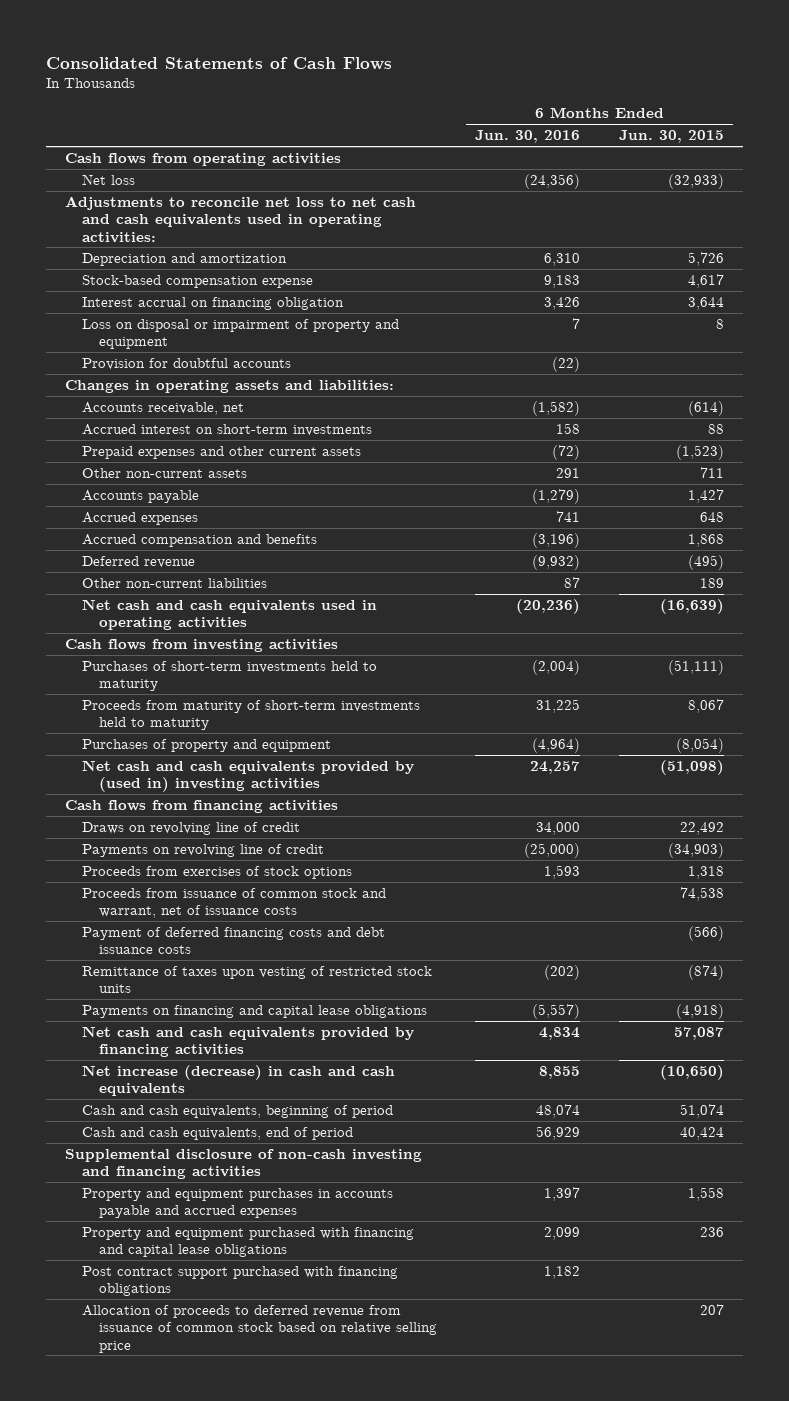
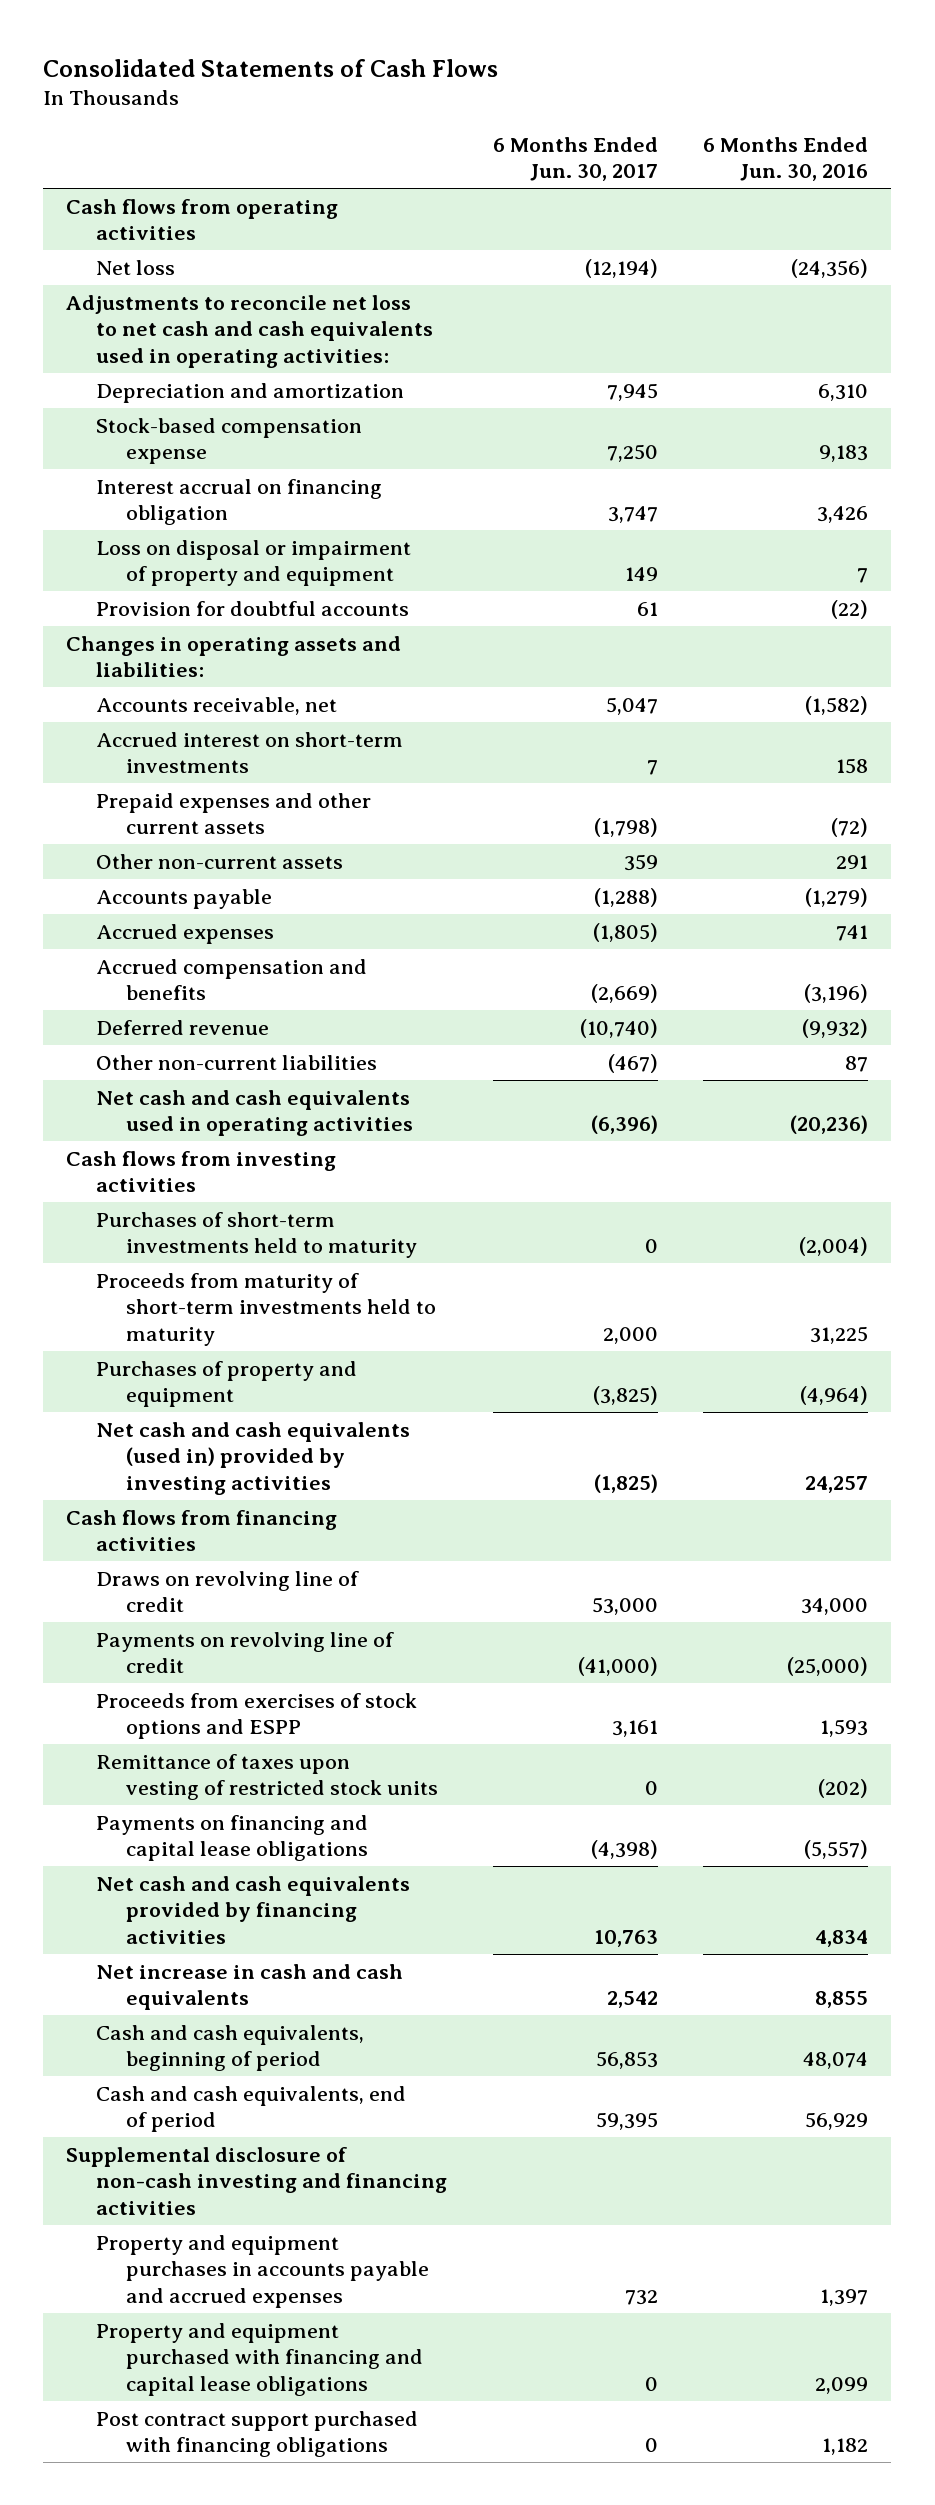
[618,130,724,144] Jun. 30, 2015 -> none
none -> [492,136,658,182] 6 Months Ended Jun. 30, 2017
[81,759,414,793] Net cash and cash equivalents provided by (used in) investing activities -> [95,1421,410,1495] Net cash and cash equivalents (used in) provided by investing activities
[81,887,386,919] Proceeds from issuance of common stock and warrant, net of issuance costs -> none
[81,926,385,955] Payment of deferred financing costs and debt issuance costs -> none
[81,865,352,879] Proceeds from exercises of stock options -> [95,1692,417,1740] Proceeds from exercises of stock options and ESPP
[81,1064,395,1097] Net increase (decrease) in cash and cash equivalents -> [95,1963,403,2011] Net increase in cash and cash equivalents
[81,1304,437,1353] Allocation of proceeds to deferred revenue from issuance of common stock based on relative selling price -> none

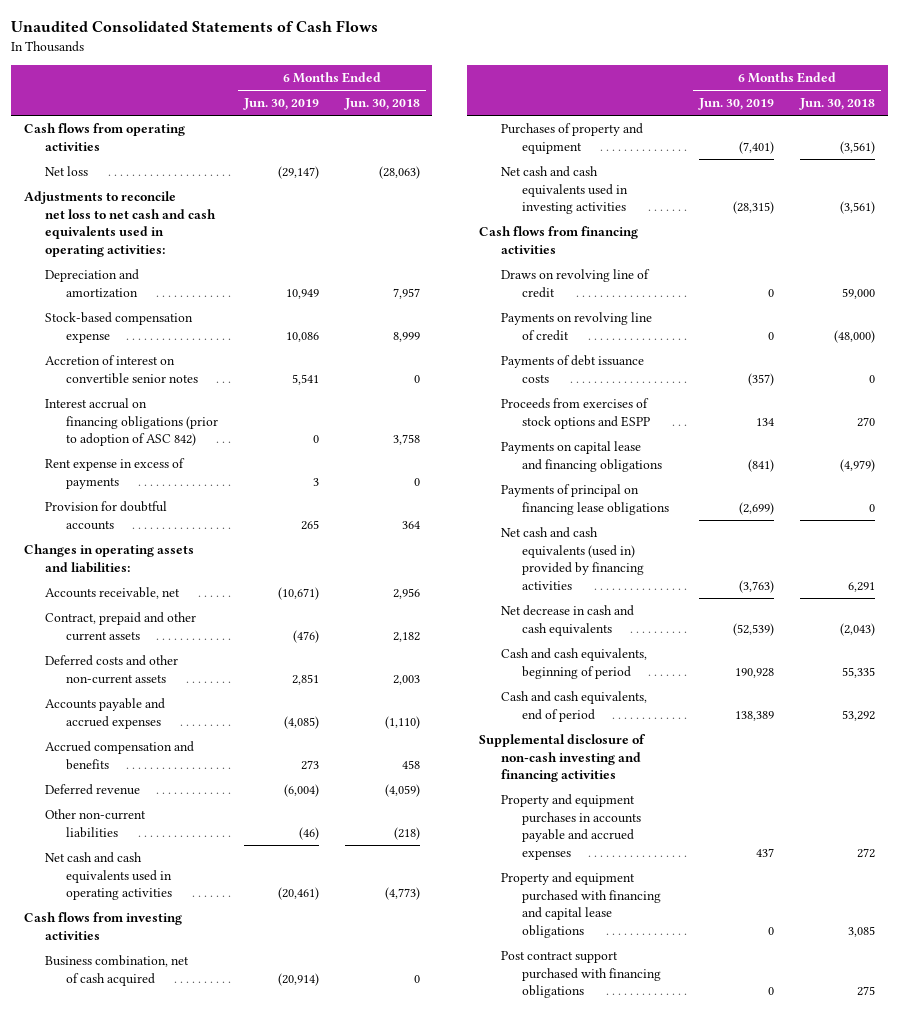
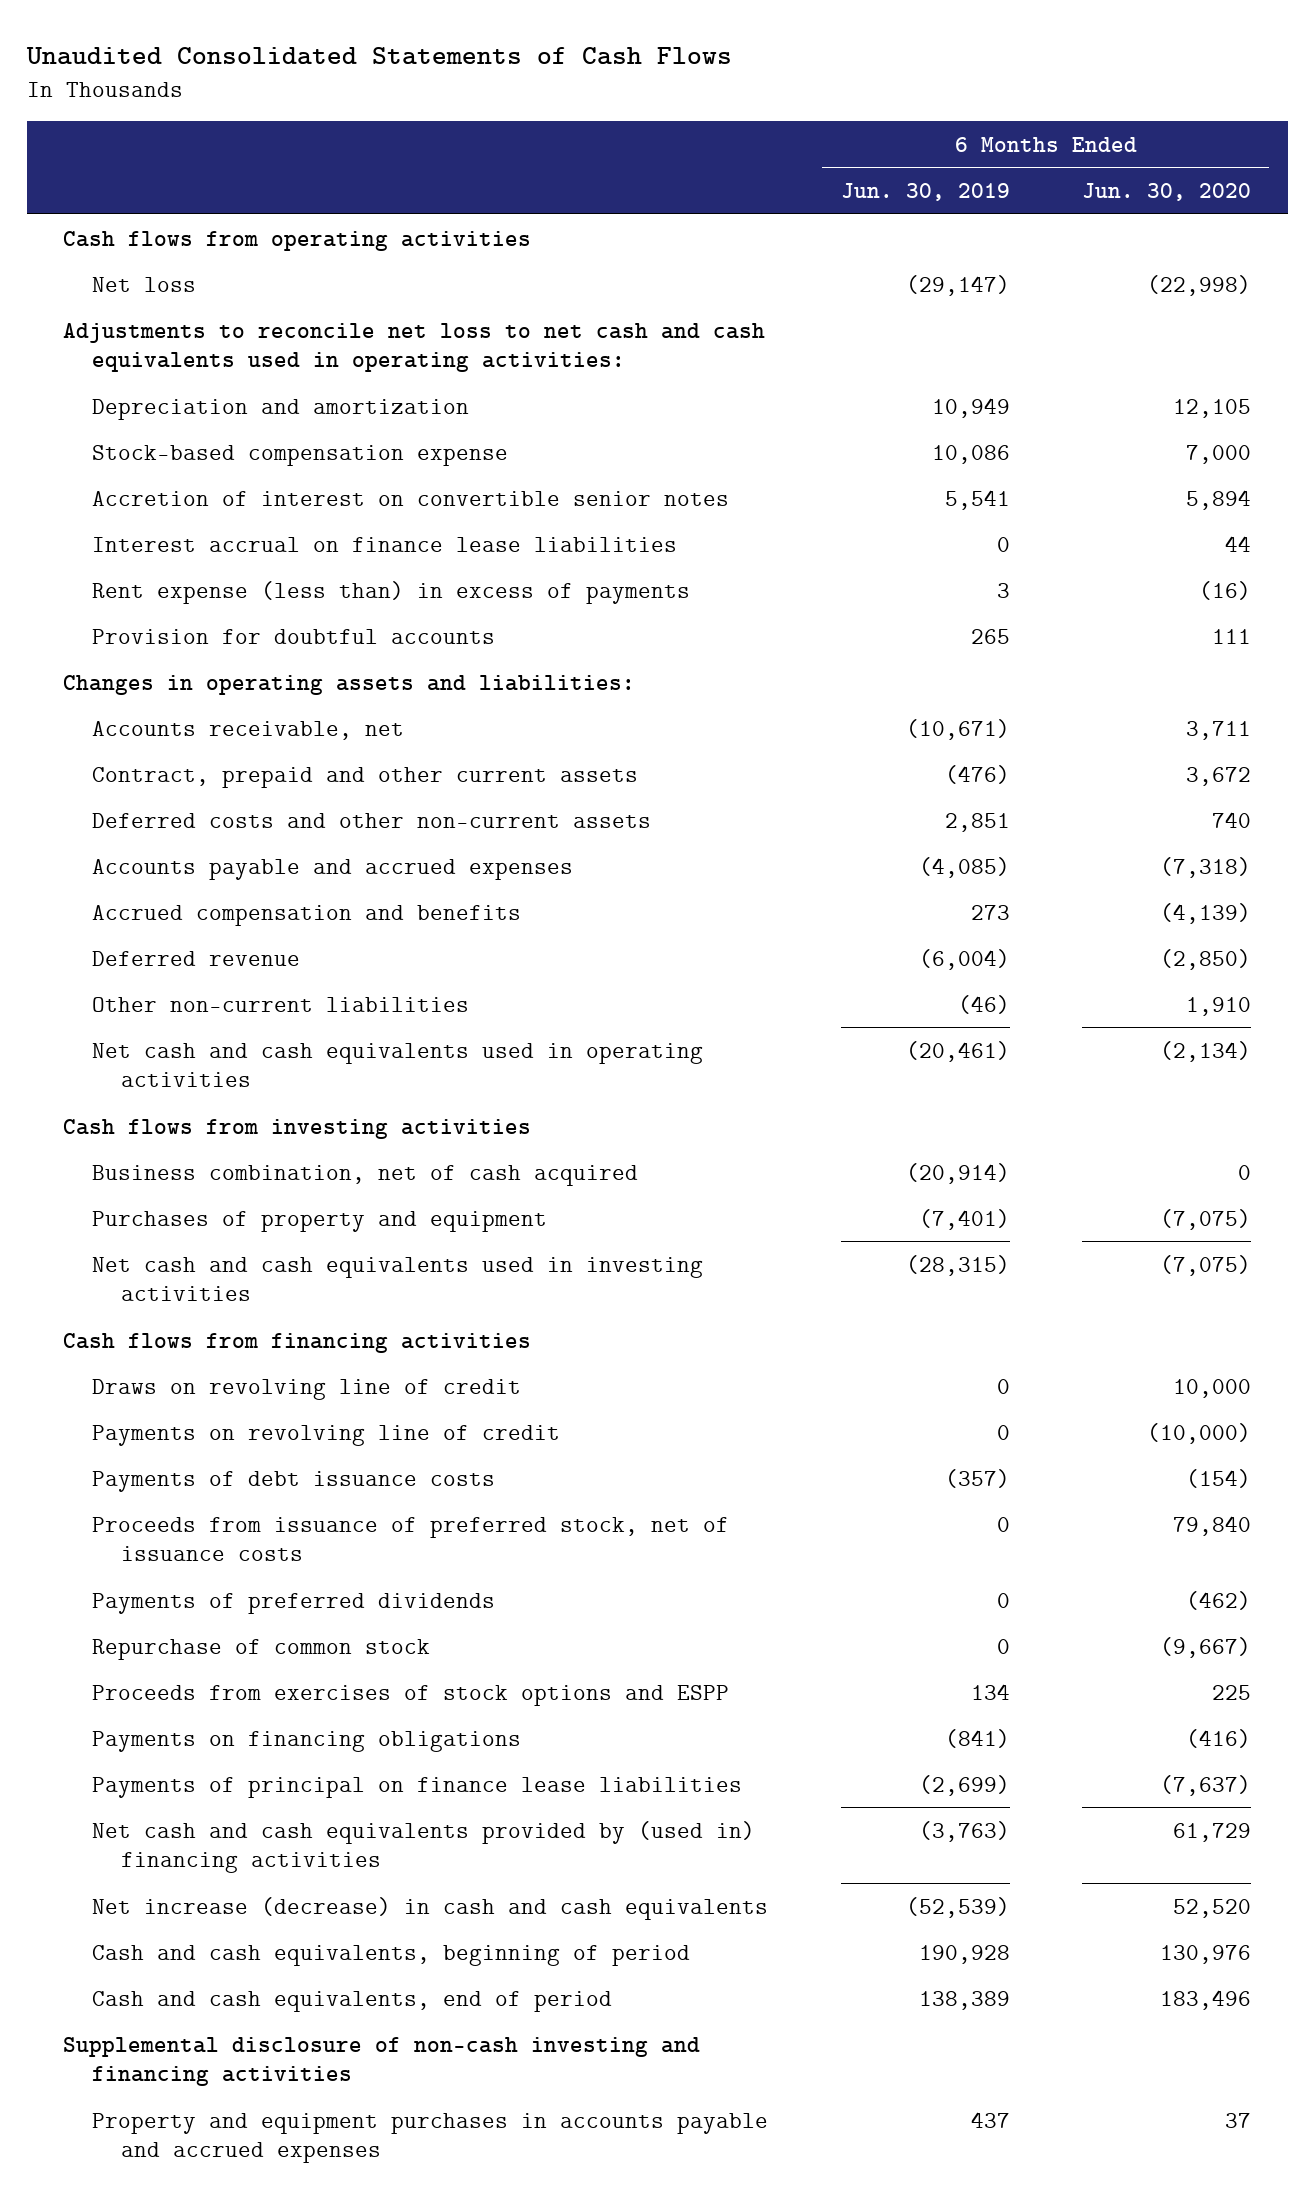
[343,98,420,111] Jun. 30, 2018 -> none
none -> [1082,182,1252,201] Jun. 30, 2020
[45,398,219,447] Interest accrual on financing obligations (prior to adoption of ASC 842) -> none
none -> [91,536,677,552] Interest accrual on finance lease liabilities
[45,458,186,489] Rent expense in excess of payments -> [91,580,690,604] Rent expense (less than) in excess of payments
none -> [91,1516,729,1562] Proceeds from issuance of preferred stock, net of issuance costs
none -> [91,1592,495,1614] Payments of preferred dividends
none -> [91,1638,430,1660] Repurchase of common stock
[500,441,662,472] Payments on capital lease and financing obligations -> [91,1730,521,1752] Payments on financing obligations
[500,484,669,515] Payments of principal on financing lease obligations -> [91,1776,742,1798] Payments of principal on finance lease liabilities
[500,527,644,590] Net cash and cash equivalents (used in) provided by financing activities -> [91,1820,755,1874] Net cash and cash equivalents provided by (used in) financing activities
[500,605,634,636] Net decrease in cash and cash equivalents -> [91,1896,768,1920] Net increase (decrease) in cash and cash equivalents
[500,872,661,938] Property and equipment purchased with financing and capital lease obligations -> none
[500,951,661,999] Post contract support purchased with financing obligations -> none

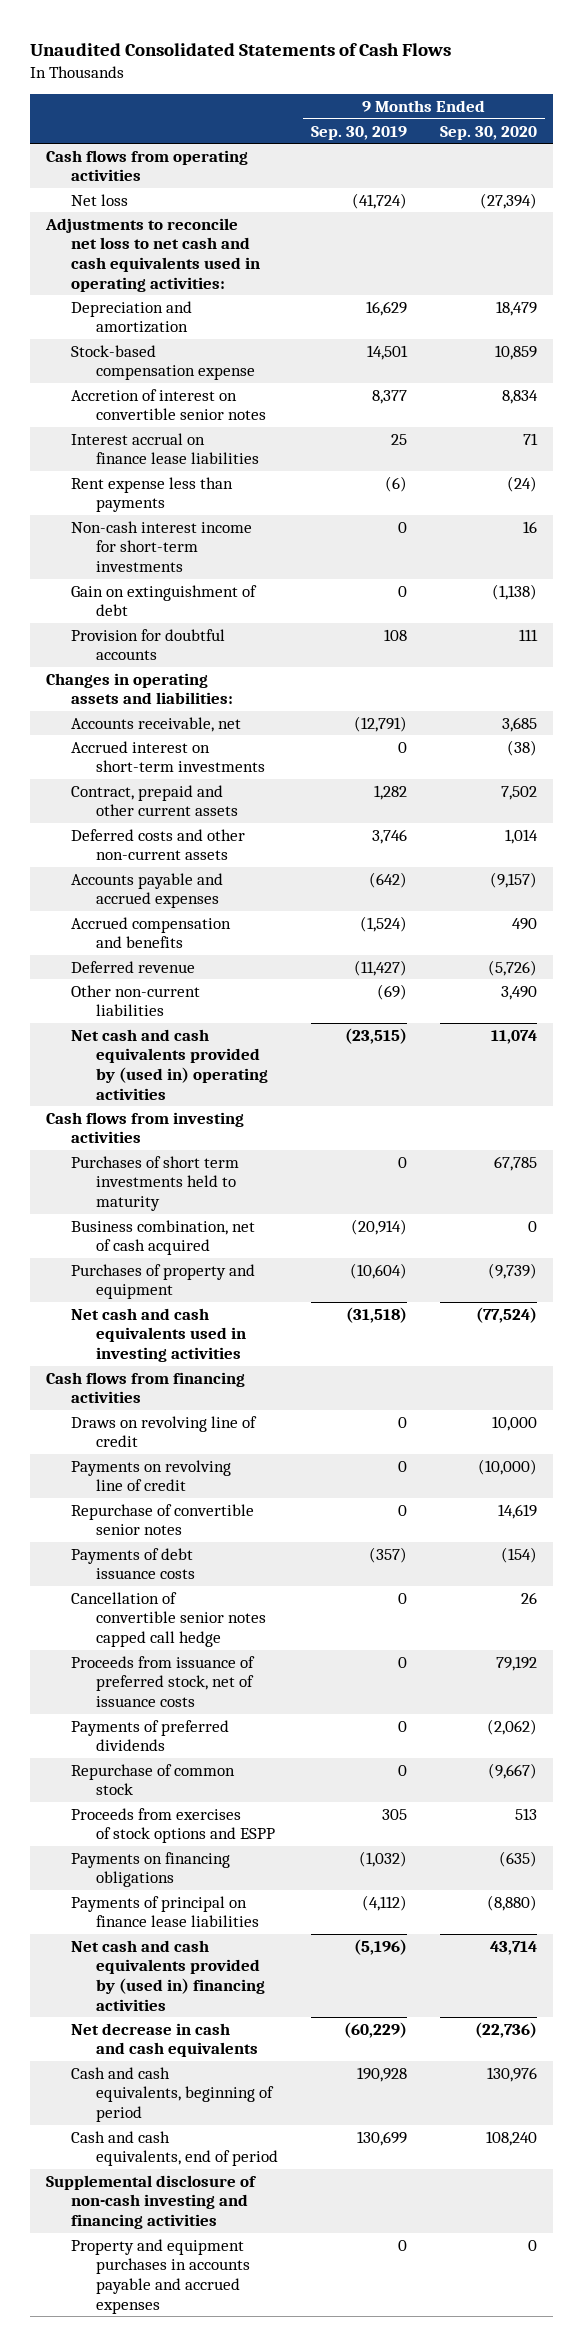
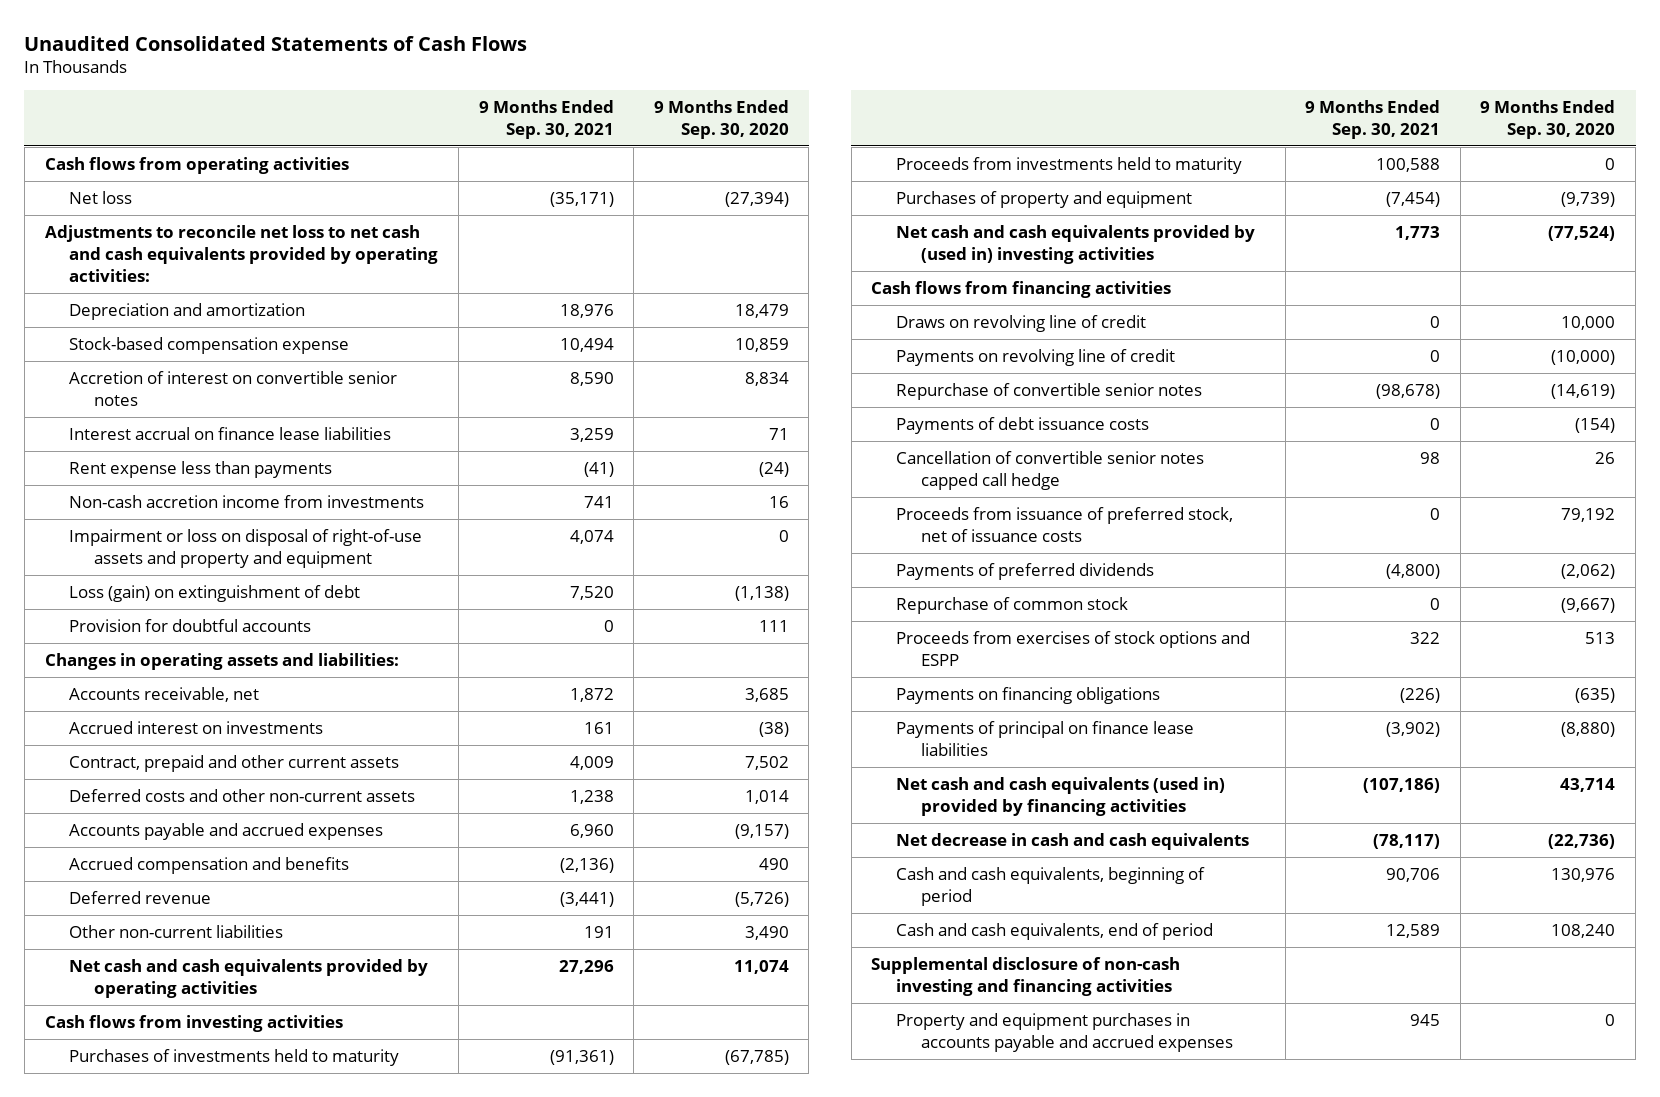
[311,125,408,140] Sep. 30, 2019 -> none
none -> [478,100,614,140] 9 Months Ended Sep. 30, 2021
[45,217,261,292] Adjustments to reconcile net loss to net cash and cash equivalents used in operating activities: -> [44,224,439,282] Adjustments to reconcile net loss to net cash and cash equivalents provided by operating activities:
[71,520,253,573] Non-cash interest income for short-term investments -> none
none -> [69,494,425,508] Non-cash accretion income from investments
none -> [69,528,423,568] Impairment or loss on disposal of right-of-use assets and property and equipment
[71,584,258,617] Gain on extinguishment of debt -> [69,584,361,602] Loss (gain) on extinguishment of debt
[71,740,266,773] Accrued interest on short-term investments -> [69,720,324,734] Accrued interest on investments
[71,1028,269,1100] Net cash and cash equivalents provided by (used in) operating activities -> [69,958,429,998] Net cash and cash equivalents provided by operating activities
[71,1219,256,1256] Business combination, net of cash acquired -> none
[71,1155,240,1212] Purchases of short term investments held to maturity -> [69,1048,400,1066] Purchases of investments held to maturity
[494,1155,538,1171] 67,785 -> [724,1049,789,1065] (67,785)
none -> [896,156,1243,174] Proceeds from investments held to maturity
[71,1307,247,1363] Net cash and cash equivalents used in investing activities -> [896,224,1256,264] Net cash and cash equivalents provided by (used in) investing activities
[498,1503,538,1519] 14,619 -> [1551,383,1616,399] (14,619)
[71,1939,266,2011] Net cash and cash equivalents provided by (used in) financing activities -> [896,776,1226,816] Net cash and cash equivalents (used in) provided by financing activities

